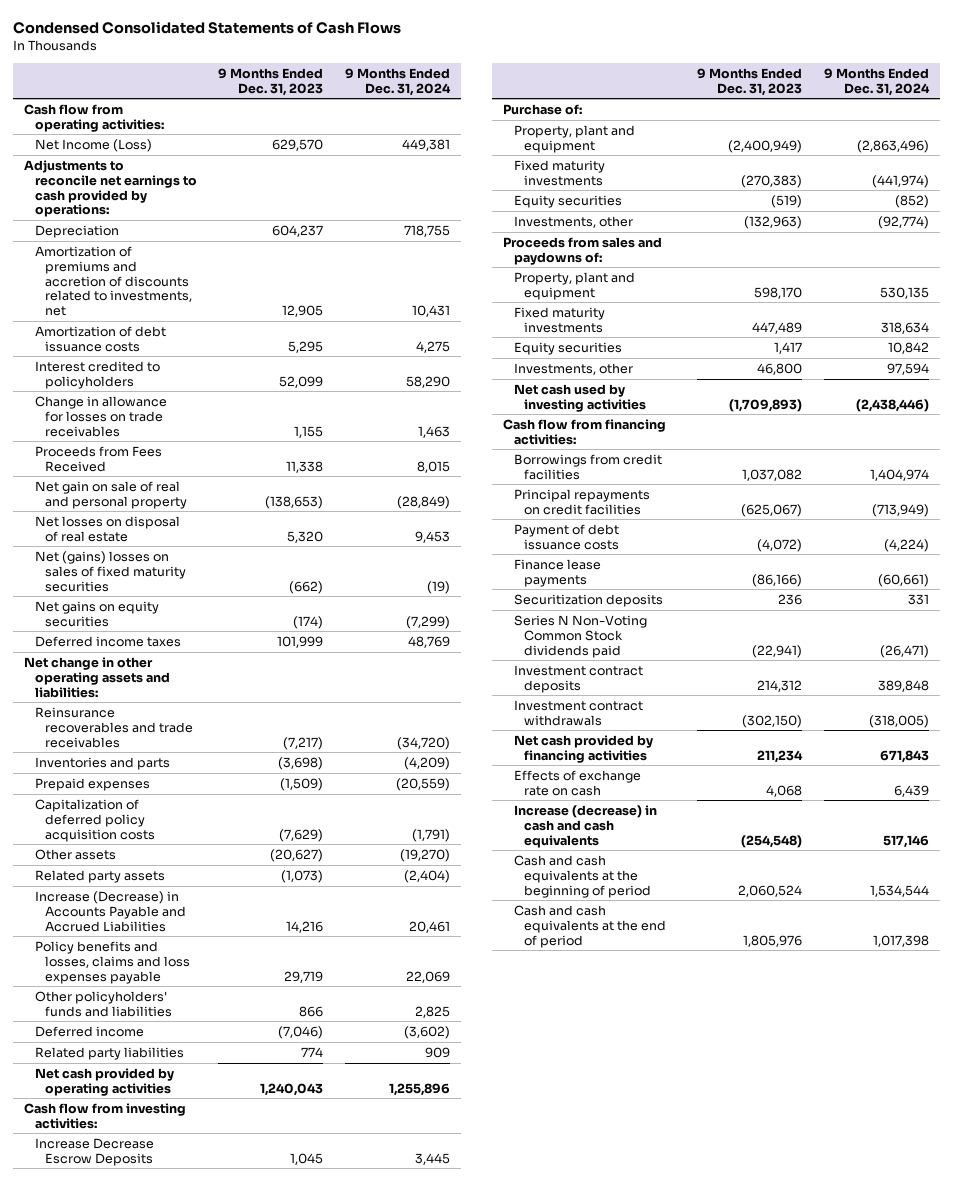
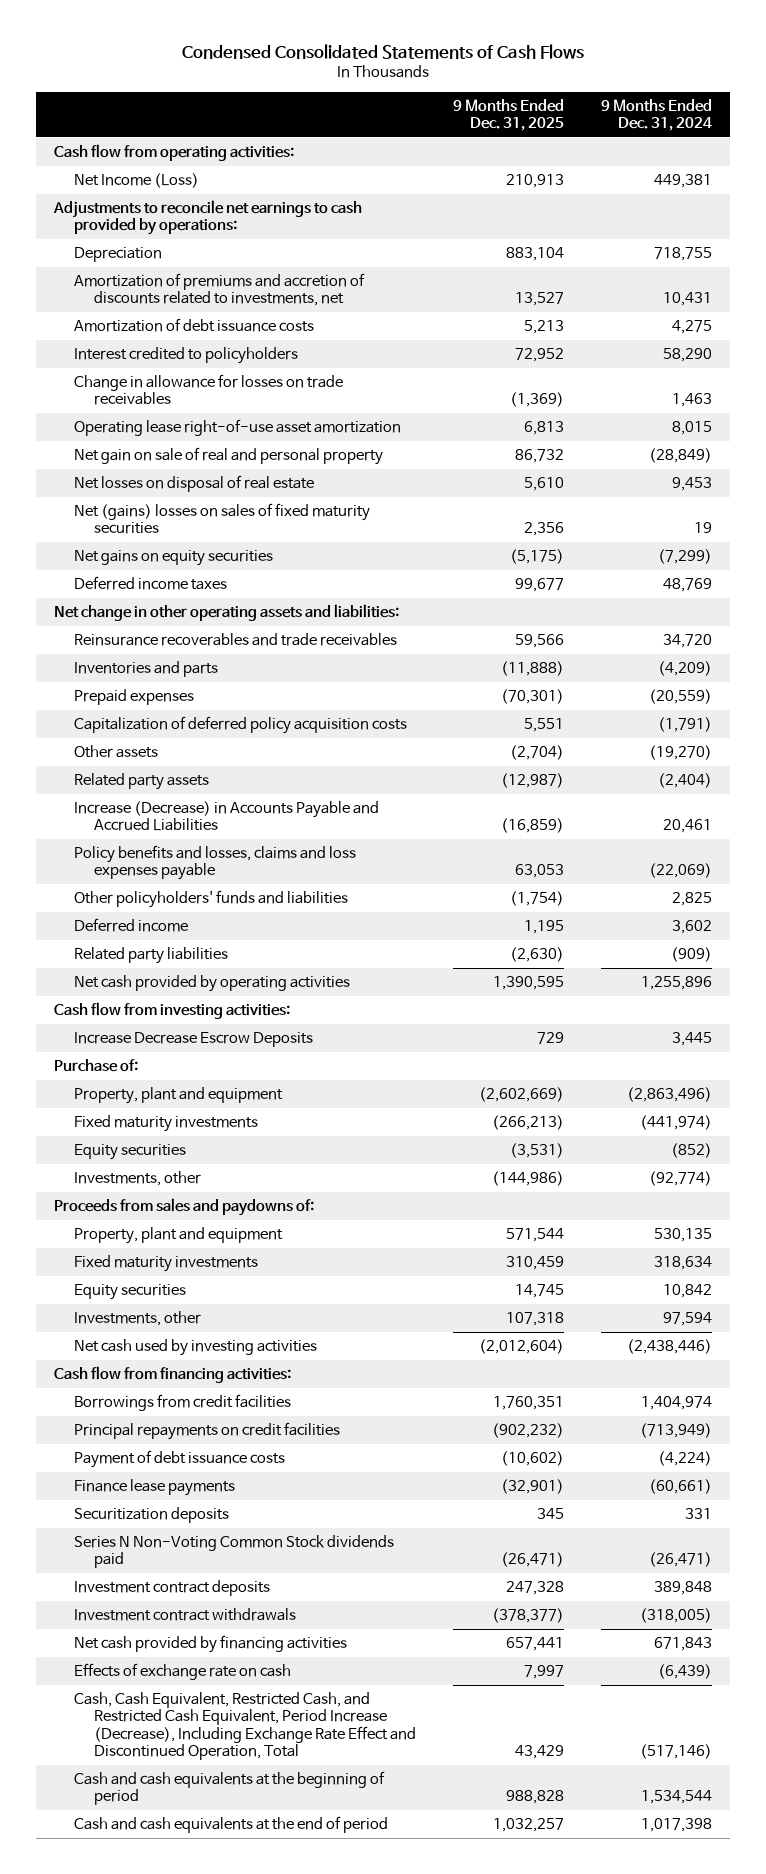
[218,68,324,96] 9 Months Ended Dec. 31, 2023 -> none
none -> [452,98,564,132] 9 Months Ended Dec. 31, 2025
[34,445,162,472] Proceeds from Fees Received -> [74,419,402,437] Operating lease right-of-use asset amortization
[426,580,450,594] (19) -> [693,522,712,534] 19
[396,736,450,750] (34,720) -> [662,634,712,649] 34,720
[405,970,450,983] 22,069 -> [648,863,712,879] (22,069)
[403,1025,450,1039] (3,602) -> [671,920,712,935] 3,602
[424,1046,450,1058] 909 -> [670,947,712,963] (909)
[893,784,929,797] 6,439 -> [657,1664,712,1680] (6,439)
[513,804,657,848] Increase (decrease) in cash and cash equivalents -> [74,1692,417,1760] Cash, Cash Equivalent, Restricted Cash, and Restricted Cash Equivalent, Period Increase (Decrease), Including Exchange Rate Effect and Discontinued Operation, Total
[882,834,929,848] 517,146 -> [639,1743,712,1759] (517,146)

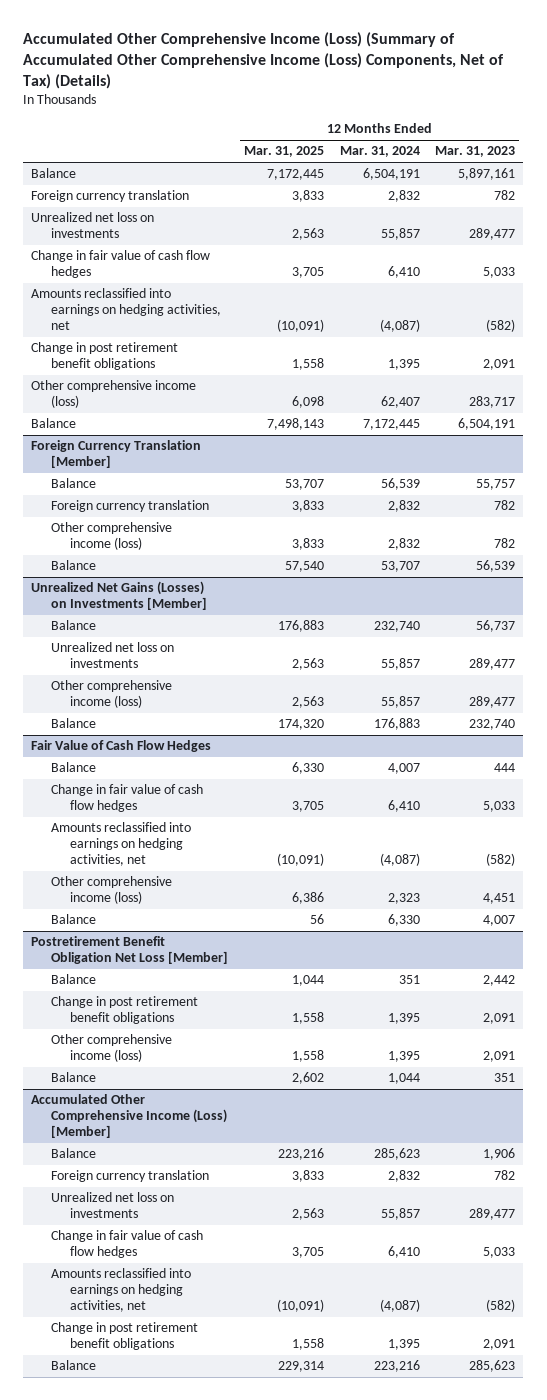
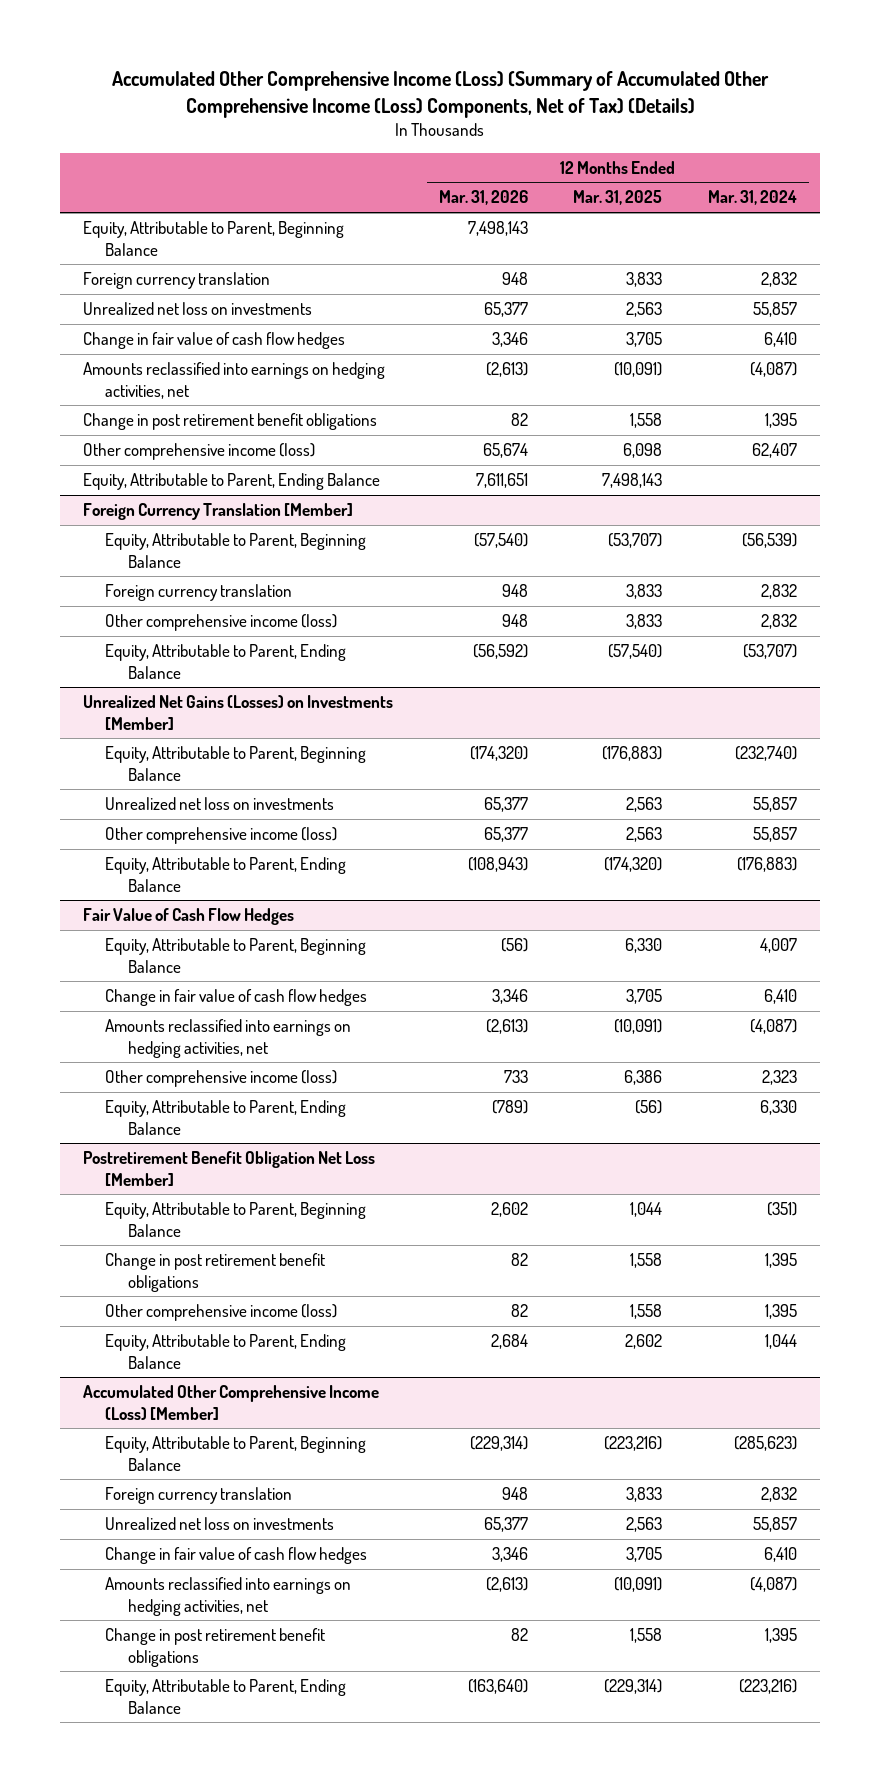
[435,146,516,158] Mar. 31, 2023 -> none
none -> [438,190,528,206] Mar. 31, 2026
[31,168,77,179] Balance -> none
none -> [82,221,344,256] Equity, Attributable to Parent, Beginning Balance
[31,418,77,429] Balance -> none
none -> [82,473,380,491] Equity, Attributable to Parent, Ending Balance
[50,478,96,489] Balance -> none
none -> [105,533,367,568] Equity, Attributable to Parent, Beginning Balance
[50,560,96,571] Balance -> none
none -> [105,644,347,679] Equity, Attributable to Parent, Ending Balance
[50,620,96,631] Balance -> none
none -> [105,746,367,781] Equity, Attributable to Parent, Beginning Balance
[50,718,96,729] Balance -> none
none -> [105,857,347,892] Equity, Attributable to Parent, Ending Balance
[50,762,96,773] Balance -> [105,938,367,973] Equity, Attributable to Parent, Beginning Balance
[50,914,96,925] Balance -> none
none -> [105,1100,347,1135] Equity, Attributable to Parent, Ending Balance
[50,974,96,985] Balance -> none
none -> [105,1202,367,1237] Equity, Attributable to Parent, Beginning Balance
[50,1072,96,1083] Balance -> [105,1334,347,1369] Equity, Attributable to Parent, Ending Balance
[50,1148,96,1159] Balance -> none
none -> [105,1436,367,1471] Equity, Attributable to Parent, Beginning Balance
[50,1360,96,1371] Balance -> none
none -> [105,1679,347,1714] Equity, Attributable to Parent, Ending Balance

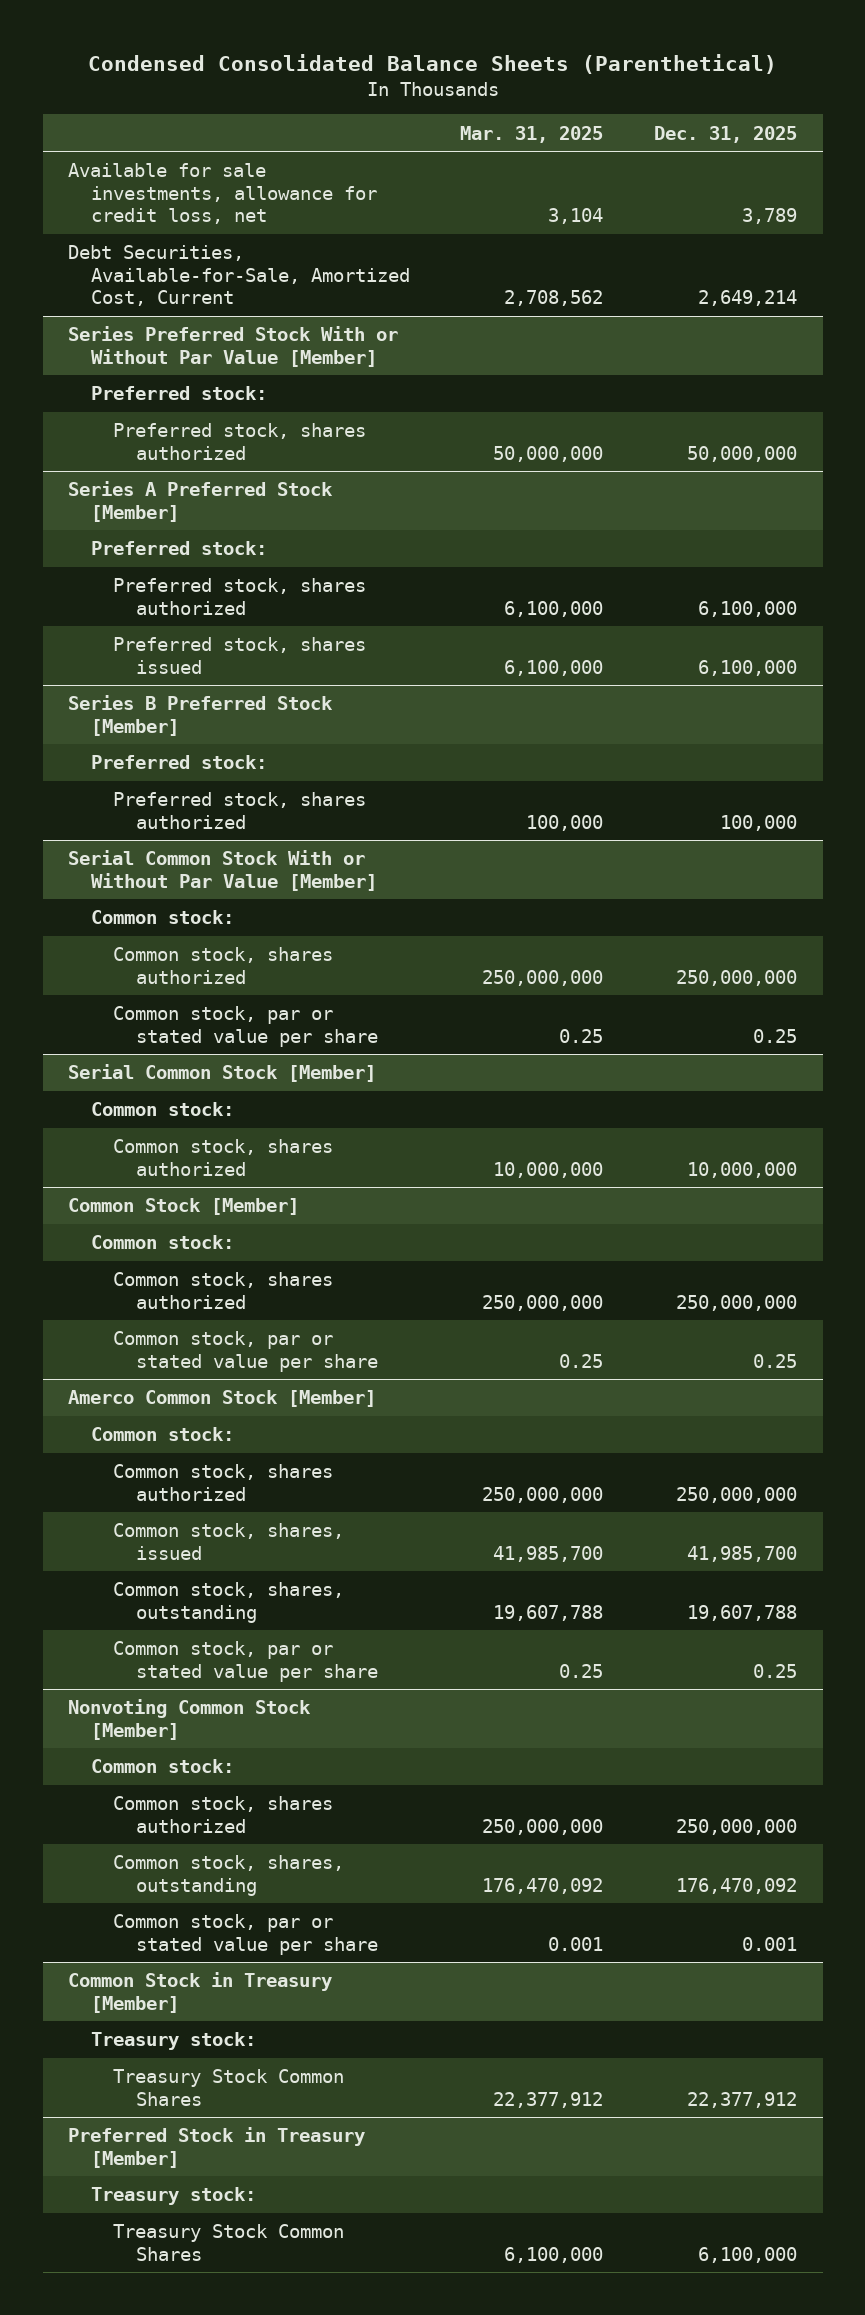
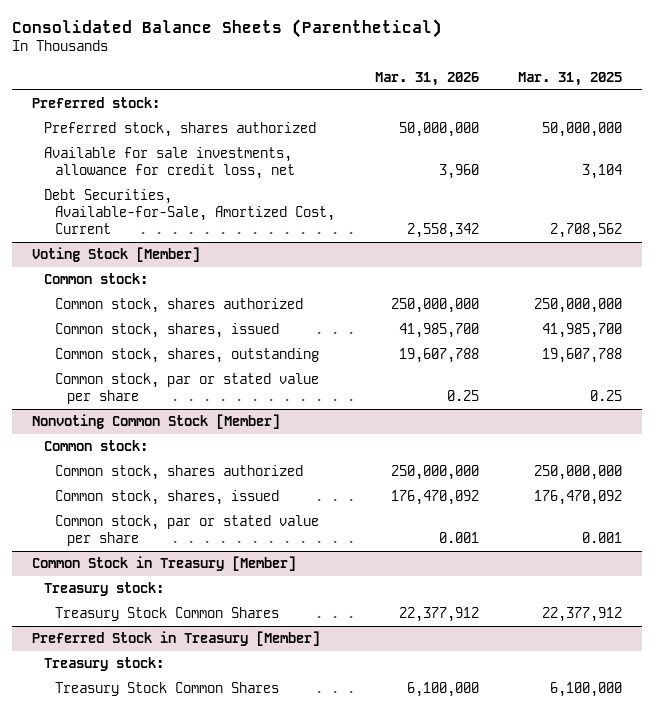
[87,54,777,75] Condensed Consolidated Balance Sheets (Parenthetical) -> [12,19,443,39] Consolidated Balance Sheets (Parenthetical)
[654,125,798,143] Dec. 31, 2025 -> none
none -> [374,71,479,86] Mar. 31, 2026
[67,326,398,367] Series Preferred Stock With or Without Par Value [Member] -> none
[67,481,333,522] Series A Preferred Stock [Member] -> none
[90,541,267,556] Preferred stock: -> none
[113,578,367,615] Preferred stock, shares authorized -> none
[113,637,367,674] Preferred stock, shares issued -> none
[67,695,333,736] Series B Preferred Stock [Member] -> none
[90,755,267,770] Preferred stock: -> none
[113,792,367,829] Preferred stock, shares authorized -> none
[67,850,377,891] Serial Common Stock With or Without Par Value [Member] -> none
[90,910,234,925] Common stock: -> none
[113,947,334,984] Common stock, shares authorized -> none
[113,1006,378,1047] Common stock, par or stated value per share -> none
[90,1102,234,1117] Common stock: -> none
[113,1139,334,1176] Common stock, shares authorized -> none
[67,1198,299,1216] Common Stock [Member] -> none
[90,1235,234,1250] Common stock: -> none
[113,1272,334,1309] Common stock, shares authorized -> none
[113,1331,378,1372] Common stock, par or stated value per share -> none
[67,1390,376,1408] Amerco Common Stock [Member] -> none
[67,163,377,224] Available for sale investments, allowance for credit loss, net -> [43,147,296,180] Available for sale investments, allowance for credit loss, net
[67,245,410,306] Debt Securities, Available-for-Sale, Amortized Cost, Current -> [43,189,336,234] Debt Securities, Available-for-Sale, Amortized Cost, Current
[67,1064,376,1083] Serial Common Stock [Member] -> [32,247,201,263] Voting Stock [Member]
[113,1855,345,1896] Common stock, shares, outstanding -> [55,490,280,506] Common stock, shares, issued

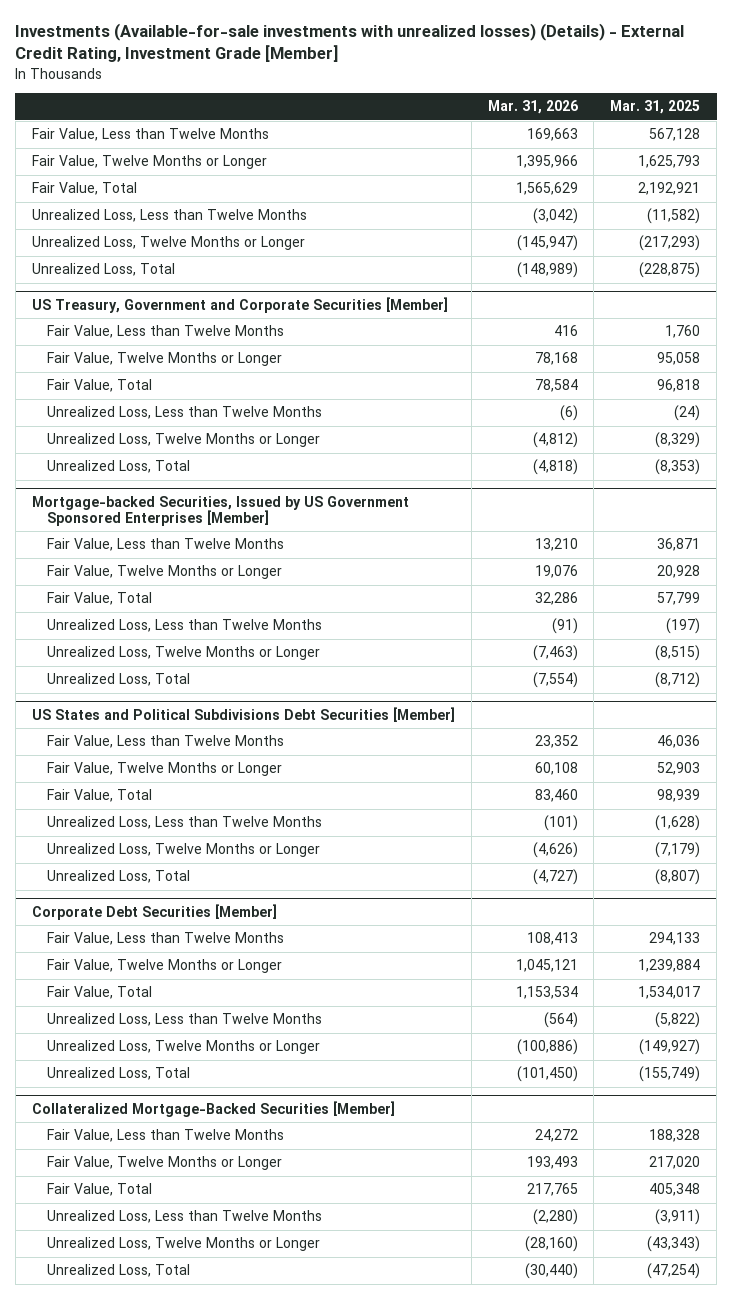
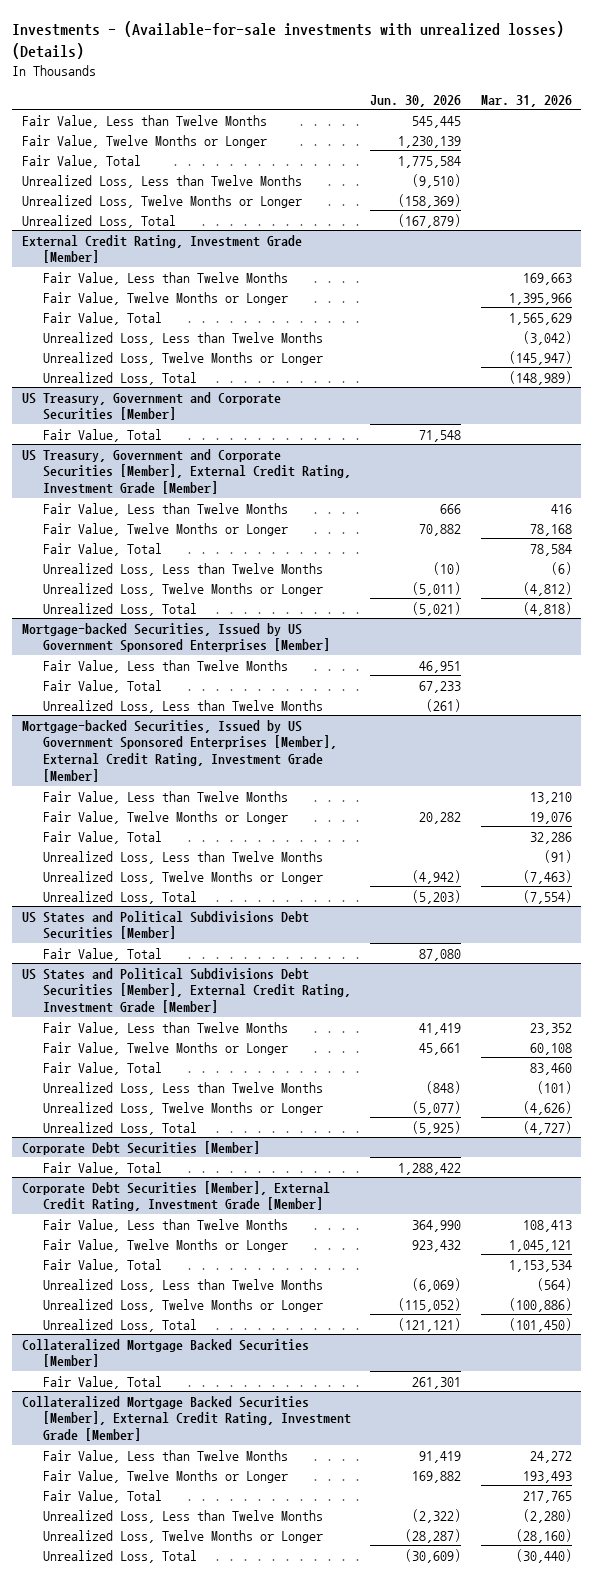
[15,23,685,63] Investments (Available-for-sale investments with unrealized losses) (Details) - External Credit Rating, Investment Grade [Member] -> [12,21,565,59] Investments - (Available-for-sale investments with unrealized losses) (Details)
[610,100,701,115] Mar. 31, 2025 -> none
none -> [370,94,462,107] Jun. 30, 2026
none -> [22,114,268,128] Fair Value, Less than Twelve Months
none -> [22,134,268,148] Fair Value, Twelve Months or Longer
none -> [22,154,142,168] Fair Value, Total
none -> [22,174,303,188] Unrealized Loss, Less than Twelve Months
none -> [22,194,303,208] Unrealized Loss, Twelve Months or Longer
none -> [22,214,177,228] Unrealized Loss, Total
none -> [22,234,303,264] External Credit Rating, Investment Grade [Member]
none -> [42,428,162,442] Fair Value, Total
none -> [22,448,351,495] US Treasury, Government and Corporate Securities [Member], External Credit Rating, Investment Grade [Member]
none -> [42,659,288,673] Fair Value, Less than Twelve Months
none -> [42,679,162,693] Fair Value, Total
none -> [42,699,323,713] Unrealized Loss, Less than Twelve Months
none -> [22,719,337,782] Mortgage-backed Securities, Issued by US Government Sponsored Enterprises [Member], External Credit Rating, Investment Grade [Member]
none -> [42,947,162,961] Fair Value, Total
none -> [22,967,351,1014] US States and Political Subdivisions Debt Securities [Member], External Credit Rating, Investment Grade [Member]
none -> [42,1161,162,1175] Fair Value, Total
none -> [22,1180,331,1212] Corporate Debt Securities [Member], External Credit Rating, Investment Grade [Member]
[31,1100,395,1117] Collateralized Mortgage-Backed Securities [Member] -> [22,1338,310,1368] Collateralized Mortgage Backed Securities [Member]
none -> [42,1375,162,1389] Fair Value, Total
none -> [22,1395,351,1442] Collateralized Mortgage Backed Securities [Member], External Credit Rating, Investment Grade [Member]

